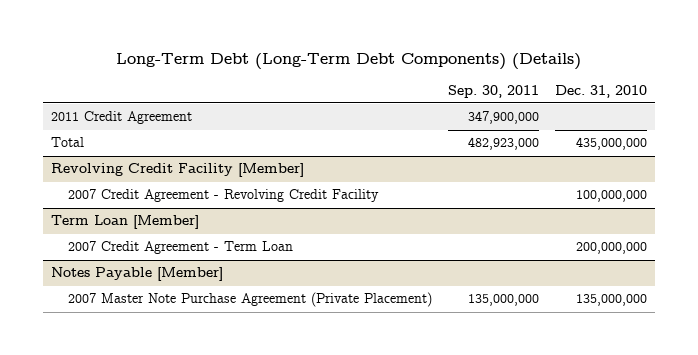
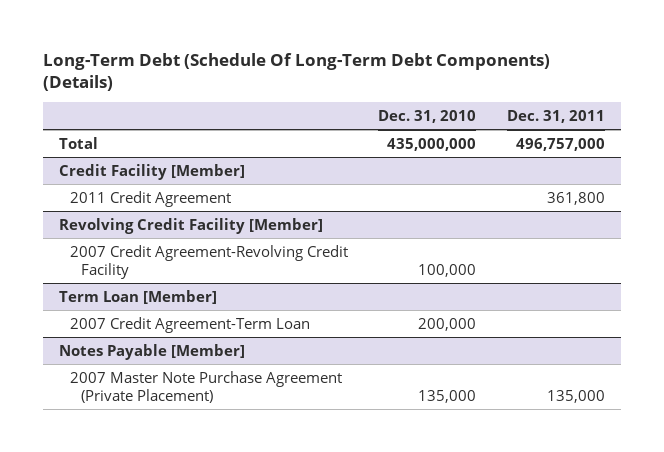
[115,52,581,70] Long-Term Debt (Long-Term Debt Components) (Details) -> [43,52,551,91] Long-Term Debt (Schedule Of Long-Term Debt Components) (Details)
[448,84,540,98] Sep. 30, 2011 -> none
none -> [507,109,606,123] Dec. 31, 2011
[50,111,192,125] 2011 Credit Agreement -> none
none -> [58,163,245,180] Credit Facility [Member]
none -> [69,190,231,207] 2011 Credit Agreement
[68,189,380,203] 2007 Credit Agreement - Revolving Credit Facility -> [69,244,348,279] 2007 Credit Agreement-Revolving Credit Facility
[575,190,647,203] 100,000,000 -> [418,263,477,277] 100,000
[68,241,294,255] 2007 Credit Agreement - Term Loan -> [69,316,310,333] 2007 Credit Agreement-Term Loan
[575,242,647,255] 200,000,000 -> [418,317,477,331] 200,000
[575,294,647,307] 135,000,000 -> [418,389,477,403] 135,000

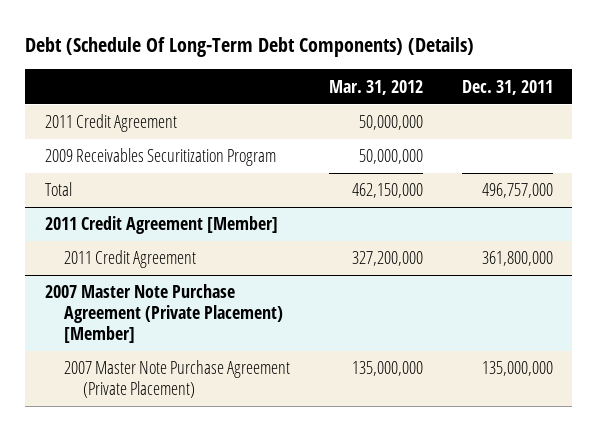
[43,52,551,91] Long-Term Debt (Schedule Of Long-Term Debt Components) (Details) -> [25,37,475,58] Debt (Schedule Of Long-Term Debt Components) (Details)
[378,109,477,123] Dec. 31, 2010 -> none
none -> [328,79,423,95] Mar. 31, 2012
none -> [44,114,177,133] 2011 Credit Agreement
none -> [44,148,276,167] 2009 Receivables Securitization Program
[58,163,245,180] Credit Facility [Member] -> none
[58,217,323,234] Revolving Credit Facility [Member] -> none
[69,244,348,279] 2007 Credit Agreement-Revolving Credit Facility -> none
[58,289,217,304] Term Loan [Member] -> none
[69,316,310,333] 2007 Credit Agreement-Term Loan -> none
[58,343,245,360] Notes Payable [Member] -> none
none -> [44,216,278,235] 2011 Credit Agreement [Member]
[547,191,606,205] 361,800 -> [481,251,553,267] 361,800,000
none -> [44,284,284,343] 2007 Master Note Purchase Agreement (Private Placement) [Member]
[547,389,606,403] 135,000 -> [481,361,553,377] 135,000,000

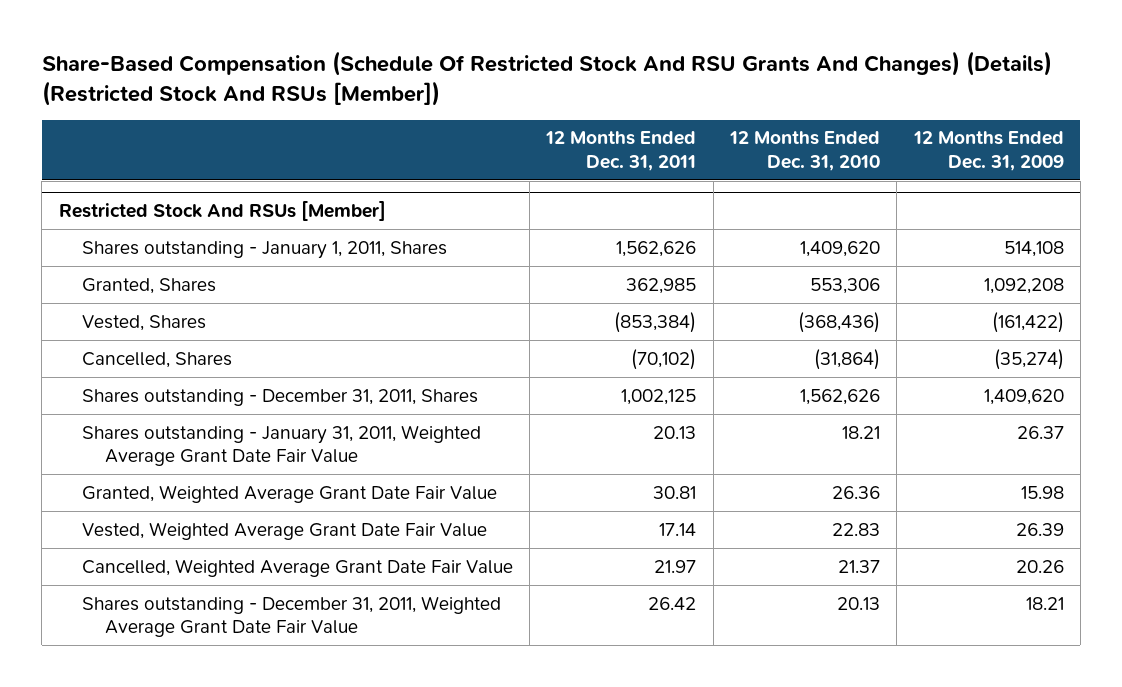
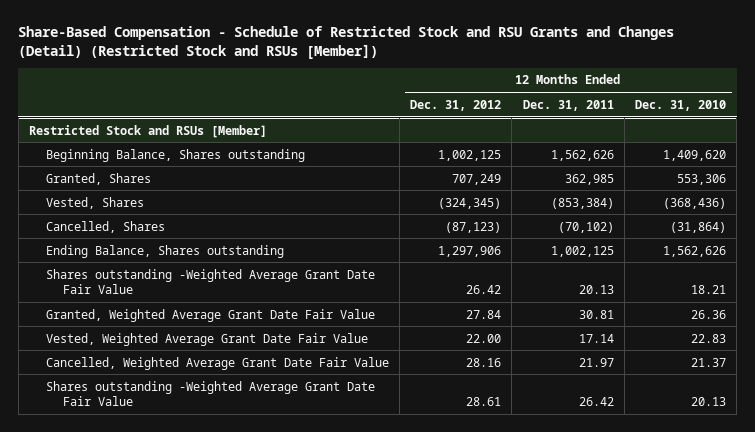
[41,51,1052,106] Share-Based Compensation (Schedule Of Restricted Stock And RSU Grants And Changes) (Details) (Restricted Stock And RSUs [Member]) -> [18,25,675,59] Share-Based Compensation - Schedule of Restricted Stock and RSU Grants and Changes (Detail) (Restricted Stock and RSUs [Member])
[912,131,1064,171] 12 Months Ended Dec. 31, 2009 -> none
none -> [410,99,502,111] Dec. 31, 2012
[58,201,386,222] Restricted Stock And RSUs [Member] -> [28,124,267,138] Restricted Stock and RSUs [Member]
[81,240,447,259] Shares outstanding - January 1, 2011, Shares -> [45,148,305,162] Beginning Balance, Shares outstanding
[81,388,478,406] Shares outstanding - December 31, 2011, Shares -> [45,244,284,258] Ending Balance, Shares outstanding
[81,424,481,467] Shares outstanding - January 31, 2011, Weighted Average Grant Date Fair Value -> [45,268,375,294] Shares outstanding -Weighted Average Grant Date Fair Value
[81,595,501,638] Shares outstanding - December 31, 2011, Weighted Average Grant Date Fair Value -> [45,380,375,406] Shares outstanding -Weighted Average Grant Date Fair Value

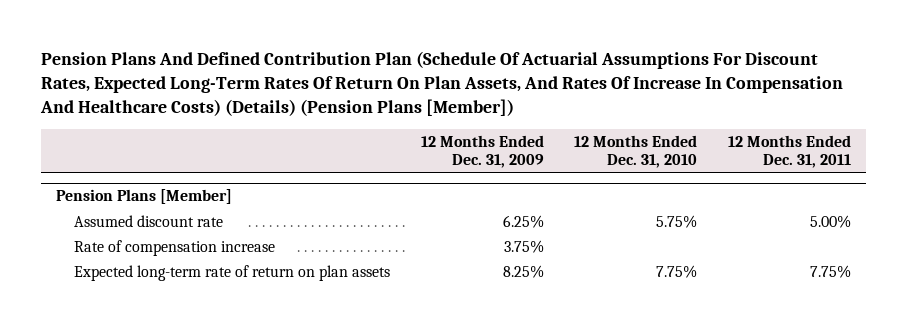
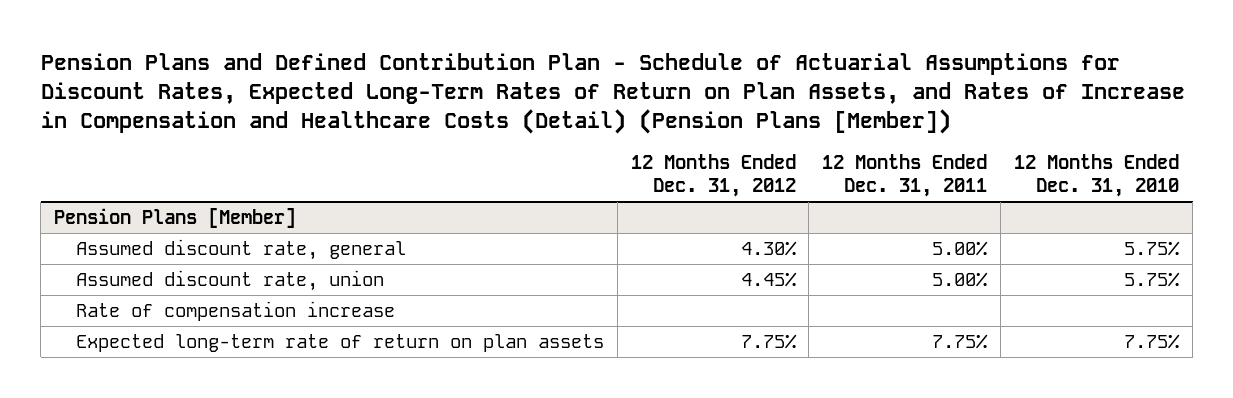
[39,50,843,117] Pension Plans And Defined Contribution Plan (Schedule Of Actuarial Assumptions For Discount Rates, Expected Long-Term Rates Of Return On Plan Assets, And Rates Of Increase In Compensation And Healthcare Costs) (Details) (Pension Plans [Member]) -> [40,52,1185,135] Pension Plans and Defined Contribution Plan - Schedule of Actuarial Assumptions for Discount Rates, Expected Long-Term Rates of Return on Plan Assets, and Rates of Increase in Compensation and Healthcare Costs (Detail) (Pension Plans [Member])
[420,134,544,169] 12 Months Ended Dec. 31, 2009 -> none
none -> [630,154,796,198] 12 Months Ended Dec. 31, 2012
[74,215,224,228] Assumed discount rate -> [75,239,406,261] Assumed discount rate, general
none -> [75,270,384,292] Assumed discount rate, union

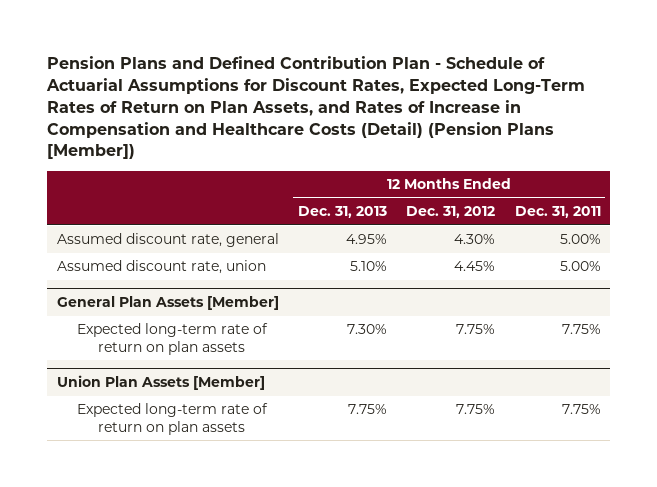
[1014,154,1180,198] 12 Months Ended Dec. 31, 2010 -> none
none -> [297,206,387,219] Dec. 31, 2013
[54,208,297,229] Pension Plans [Member] -> none
[75,301,395,322] Rate of compensation increase -> none
none -> [56,296,279,311] General Plan Assets [Member]
none -> [56,375,265,391] Union Plan Assets [Member]
none -> [77,403,269,435] Expected long-term rate of return on plan assets

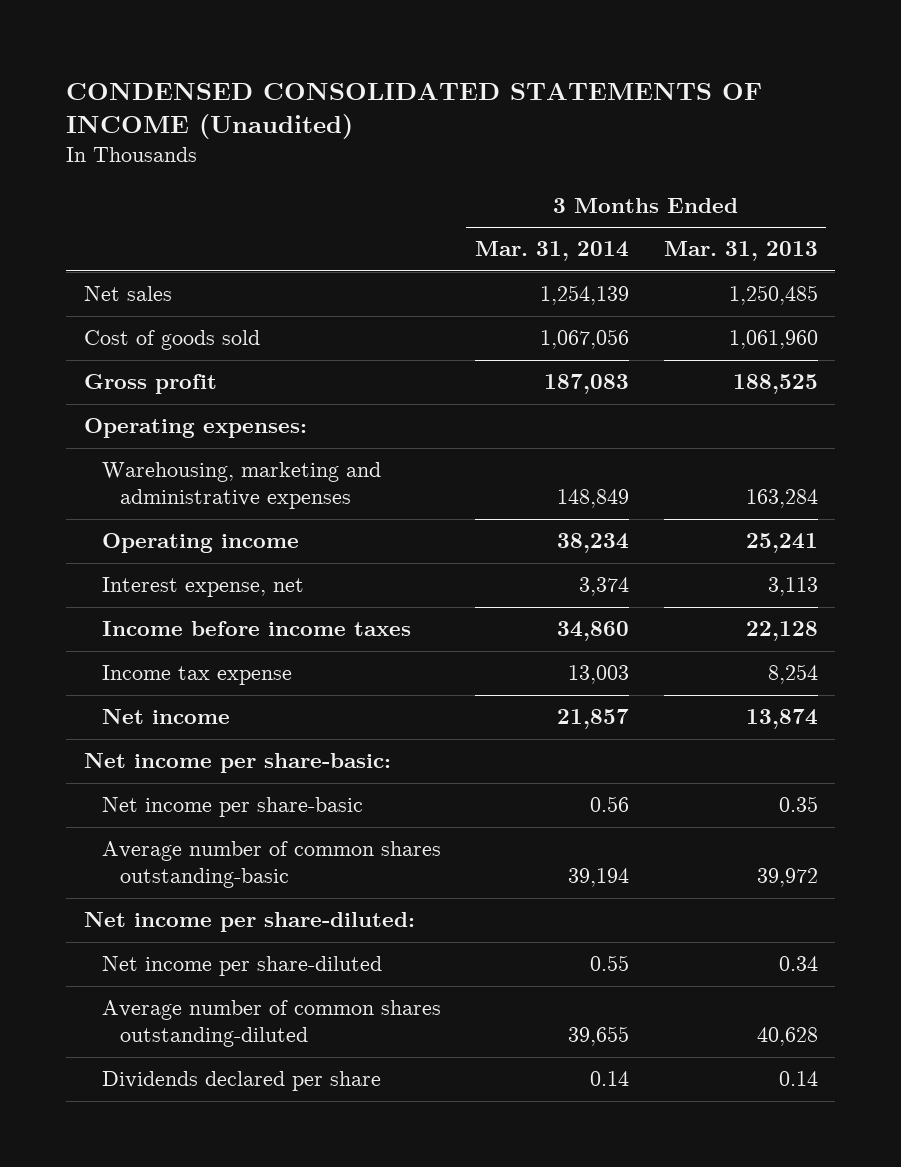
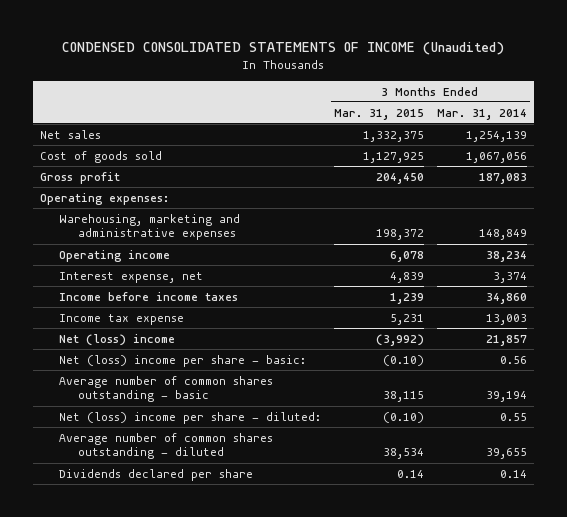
[663,241,818,262] Mar. 31, 2013 -> none
none -> [333,108,424,120] Mar. 31, 2015
[83,753,391,774] Net income per share-basic: -> none
[83,912,415,933] Net income per share-diluted: -> none
[101,709,230,725] Net income -> [58,333,175,346] Net (loss) income
[101,797,363,818] Net income per share-basic -> [58,354,306,367] Net (loss) income per share - basic:
[101,841,441,889] Average number of common shares outstanding-basic -> [58,375,273,403] Average number of common shares outstanding - basic
[101,956,382,977] Net income per share-diluted -> [58,411,321,424] Net (loss) income per share - diluted:
[101,1000,441,1048] Average number of common shares outstanding-diluted -> [58,432,273,460] Average number of common shares outstanding - diluted

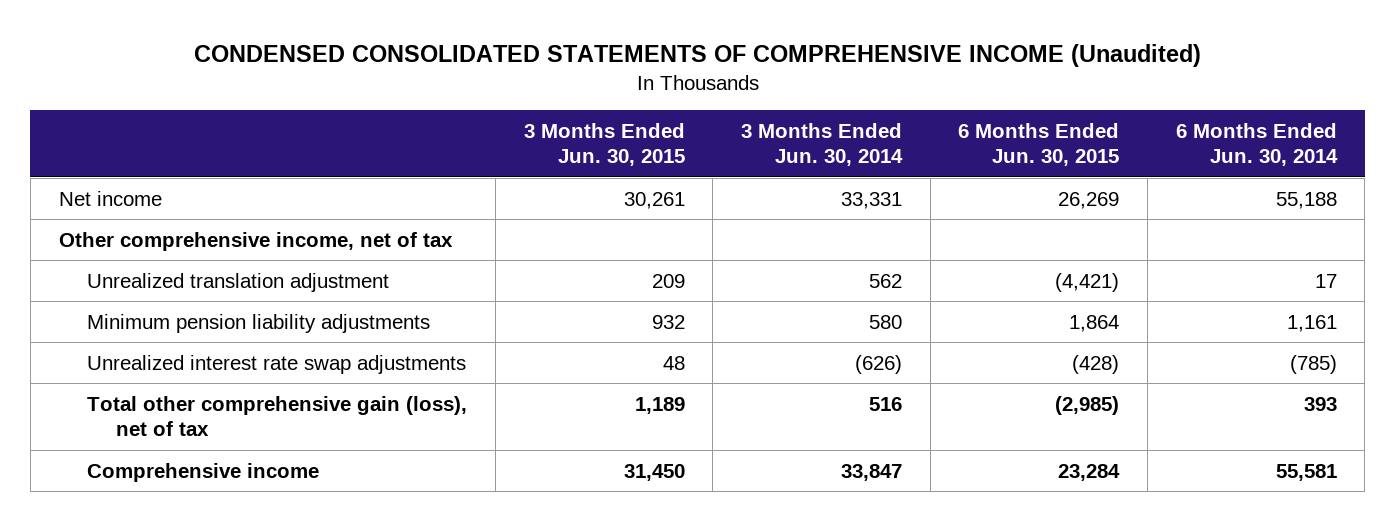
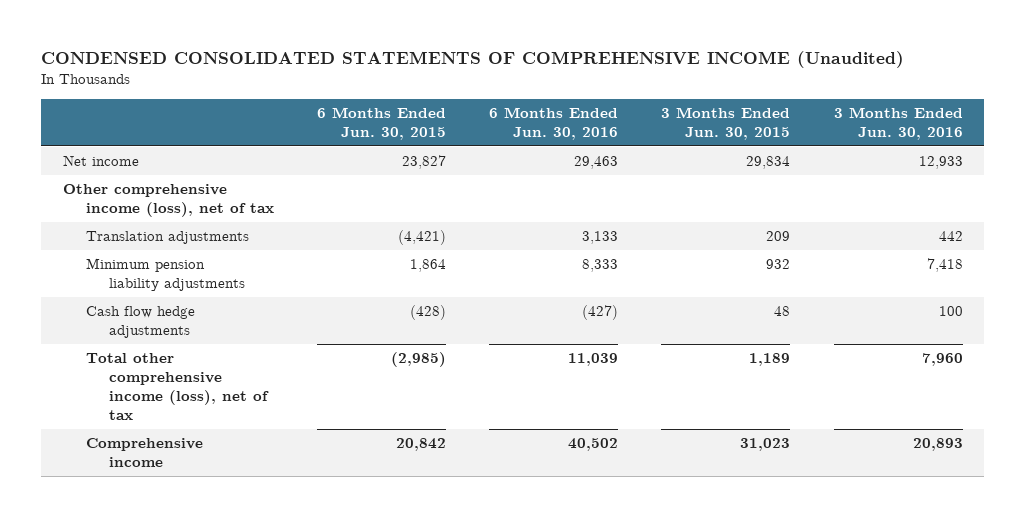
[740,122,903,167] 3 Months Ended Jun. 30, 2014 -> none
[1175,122,1338,167] 6 Months Ended Jun. 30, 2014 -> none
none -> [489,106,619,140] 6 Months Ended Jun. 30, 2016
none -> [833,106,963,140] 3 Months Ended Jun. 30, 2016
[623,191,685,209] 30,261 -> [746,156,791,170] 29,834
[1058,191,1120,209] 26,269 -> [401,155,446,170] 23,827
[58,231,453,251] Other comprehensive income, net of tax -> [62,184,274,218] Other comprehensive income (loss), net of tax
[87,272,390,292] Unrealized translation adjustment -> [85,231,249,245] Translation adjustments
[87,354,467,374] Unrealized interest rate swap adjustments -> [85,306,195,339] Cash flow hedge adjustments
[87,395,468,437] Total other comprehensive gain (loss), net of tax -> [85,353,269,420] Total other comprehensive income (loss), net of tax
[623,463,685,481] 31,450 -> [740,438,791,452] 31,023
[1058,463,1121,481] 23,284 -> [395,438,446,452] 20,842

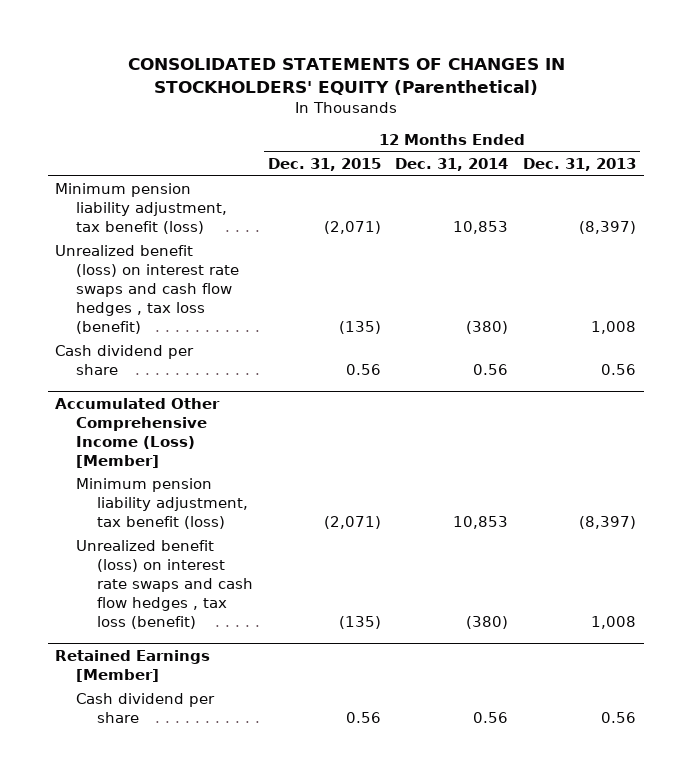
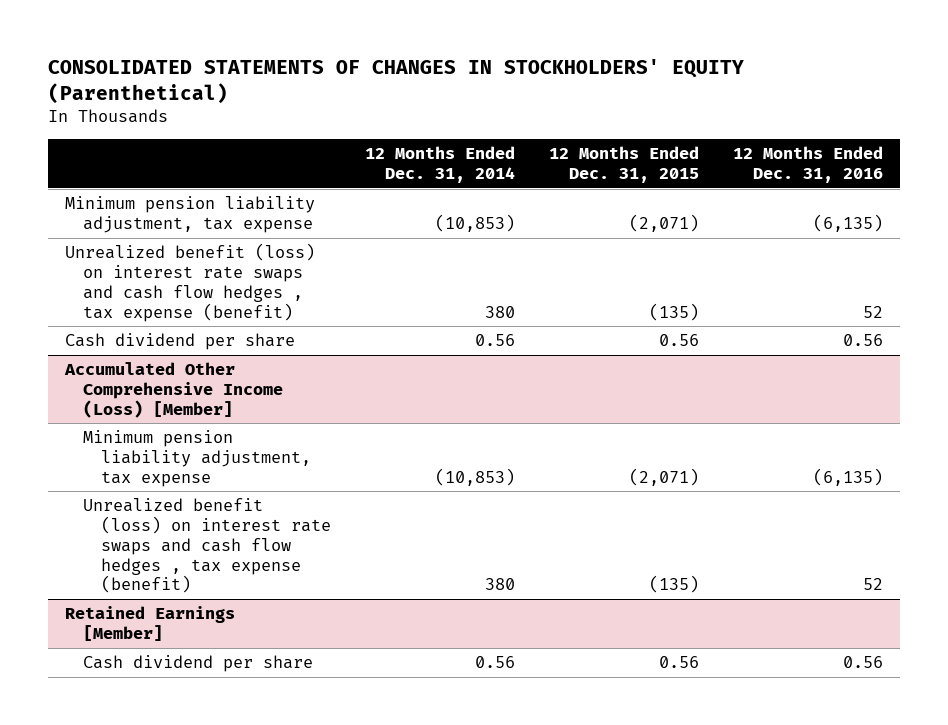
[523,157,637,171] Dec. 31, 2013 -> none
none -> [732,146,883,184] 12 Months Ended Dec. 31, 2016
[55,183,227,235] Minimum pension liability adjustment, tax benefit (loss) -> [65,196,316,234] Minimum pension liability adjustment, tax expense
[453,221,509,235] 10,853 -> [434,214,515,233] (10,853)
[55,245,239,335] Unrealized benefit (loss) on interest rate swaps and cash flow hedges , tax loss (benefit) -> [65,243,316,322] Unrealized benefit (loss) on interest rate swaps and cash flow hedges , tax expense (benefit)
[466,321,509,335] (380) -> [484,305,515,318] 380
[75,478,248,530] Minimum pension liability adjustment, tax benefit (loss) -> [83,430,311,487] Minimum pension liability adjustment, tax expense
[453,516,509,530] 10,853 -> [434,467,515,486] (10,853)
[75,540,253,630] Unrealized benefit (loss) on interest rate swaps and cash flow hedges , tax loss (benefit) -> [83,498,331,594] Unrealized benefit (loss) on interest rate swaps and cash flow hedges , tax expense (benefit)
[466,616,509,630] (380) -> [484,578,515,591] 380

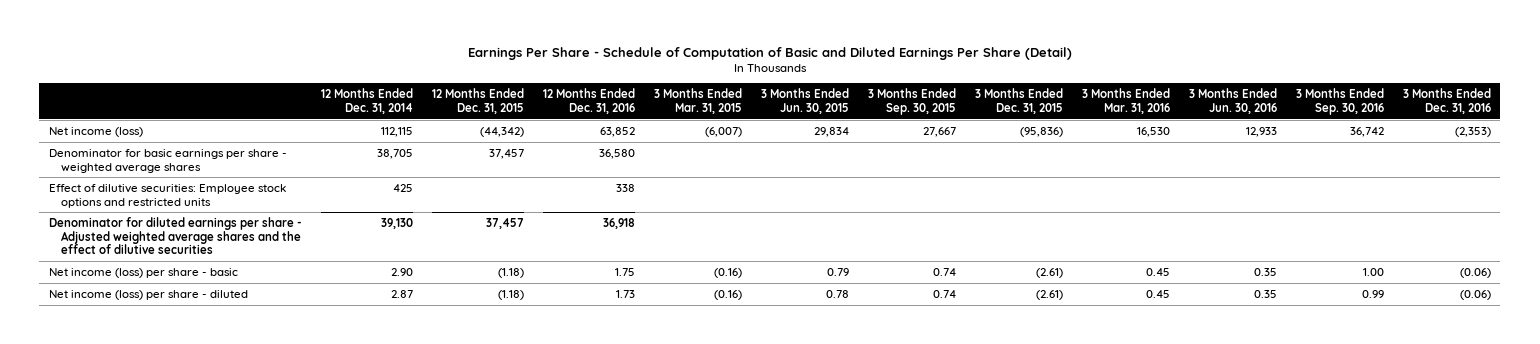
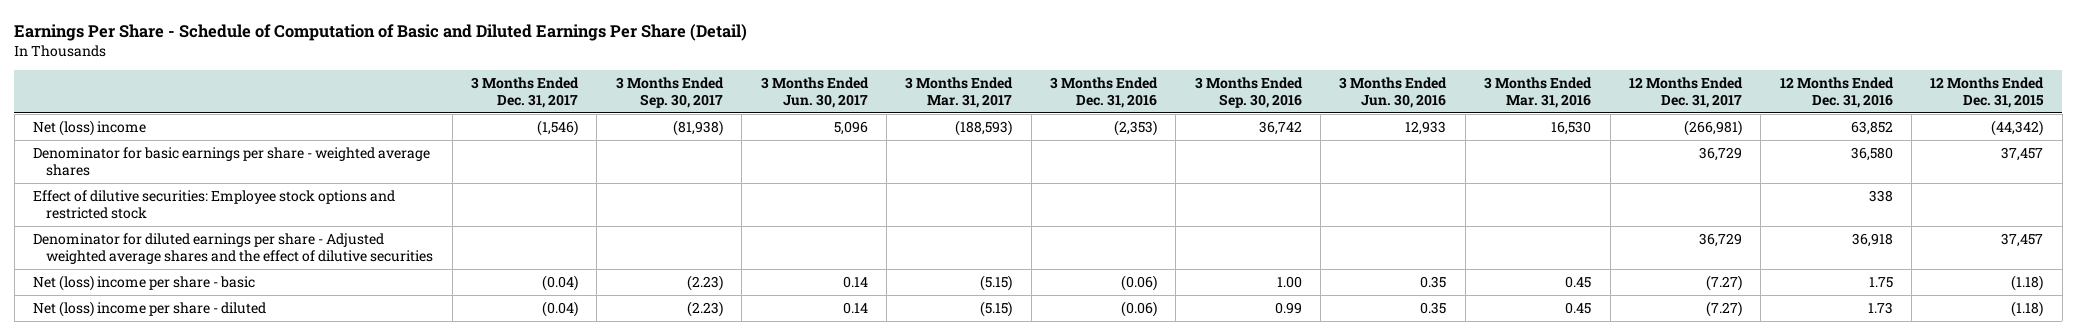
[320,88,413,115] 12 Months Ended Dec. 31, 2014 -> none
[653,88,742,115] 3 Months Ended Mar. 31, 2015 -> none
[760,88,849,115] 3 Months Ended Jun. 30, 2015 -> none
[867,88,956,116] 3 Months Ended Sep. 30, 2015 -> none
[974,88,1063,115] 3 Months Ended Dec. 31, 2015 -> none
none -> [471,77,580,108] 3 Months Ended Dec. 31, 2017
none -> [615,77,724,108] 3 Months Ended Sep. 30, 2017
none -> [760,77,869,108] 3 Months Ended Jun. 30, 2017
none -> [905,77,1014,108] 3 Months Ended Mar. 31, 2017
none -> [1628,77,1743,108] 12 Months Ended Dec. 31, 2017
[48,126,143,137] Net income (loss) -> [33,120,147,137] Net (loss) income
[48,183,286,208] Effect of dilutive securities: Employee stock options and restricted units -> [33,190,396,219] Effect of dilutive securities: Employee stock options and restricted stock
[48,267,238,278] Net income (loss) per share - basic -> [33,275,256,292] Net (loss) income per share - basic
[48,289,248,300] Net income (loss) per share - diluted -> [33,301,267,318] Net (loss) income per share - diluted

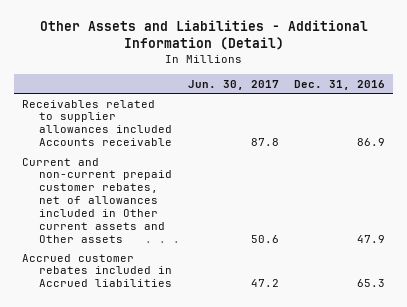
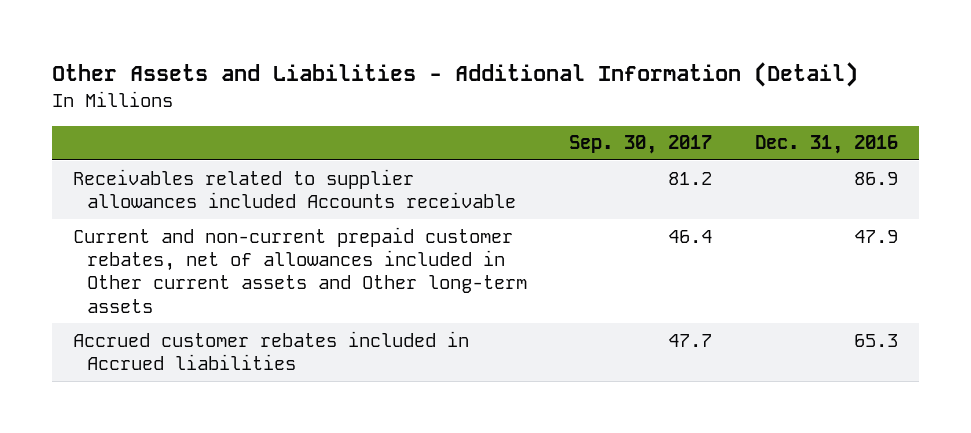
[187,79,279,90] Jun. 30, 2017 -> none
none -> [569,135,713,155] Sep. 30, 2017
[22,157,173,243] Current and non-current prepaid customer rebates, net of allowances included in Other current assets and Other assets -> [73,226,527,313] Current and non-current prepaid customer rebates, net of allowances included in Other current assets and Other long-term assets

